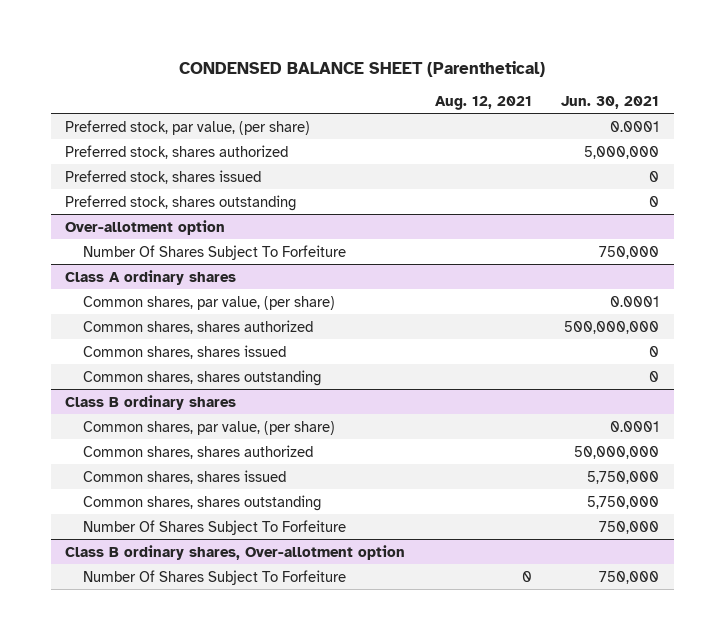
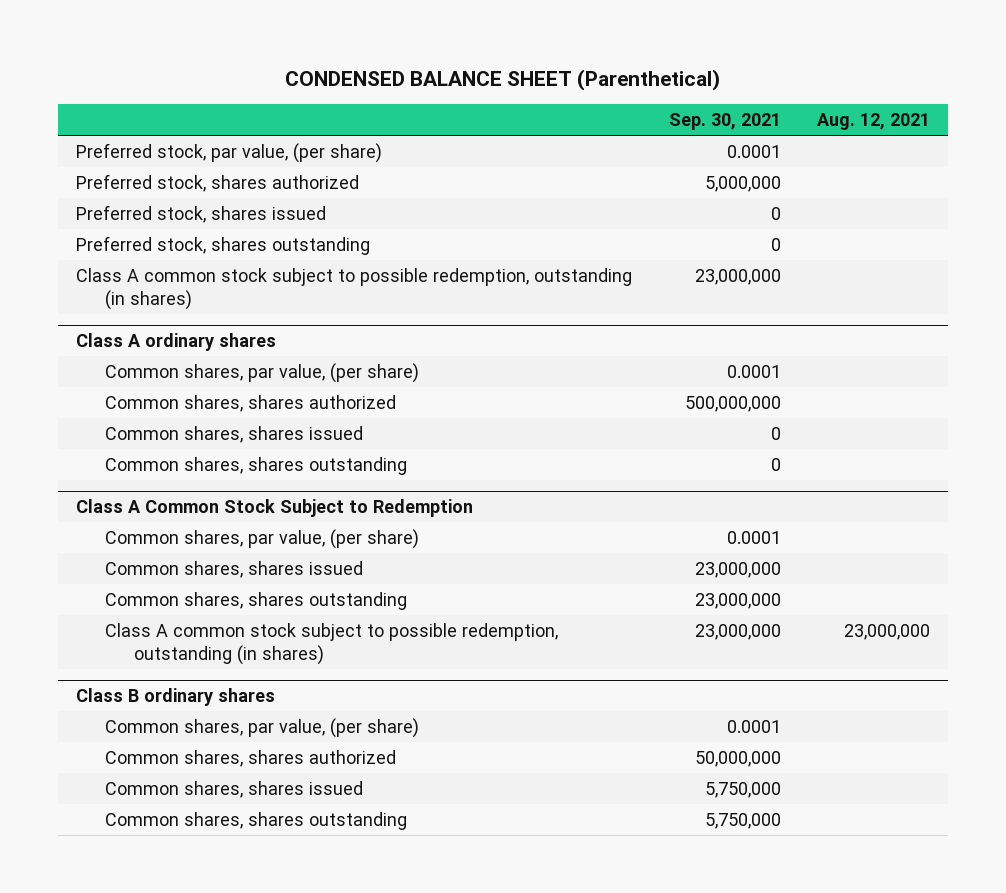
[561,95,660,109] Jun. 30, 2021 -> none
none -> [668,113,781,131] Sep. 30, 2021
[65,219,226,235] Over-allotment option -> none
[82,244,346,260] Number Of Shares Subject To Forfeiture -> none
none -> [76,267,633,310] Class A common stock subject to possible redemption, outstanding (in shares)
none -> [76,499,474,518] Class A Common Stock Subject to Redemption
none -> [105,528,420,549] Common shares, par value, (per share)
none -> [105,560,364,578] Common shares, shares issued
none -> [105,591,408,610] Common shares, shares outstanding
none -> [105,622,559,665] Class A common stock subject to possible redemption, outstanding (in shares)
[82,519,346,535] Number Of Shares Subject To Forfeiture -> none
[65,544,406,560] Class B ordinary shares, Over-allotment option -> none
[82,569,346,585] Number Of Shares Subject To Forfeiture -> none

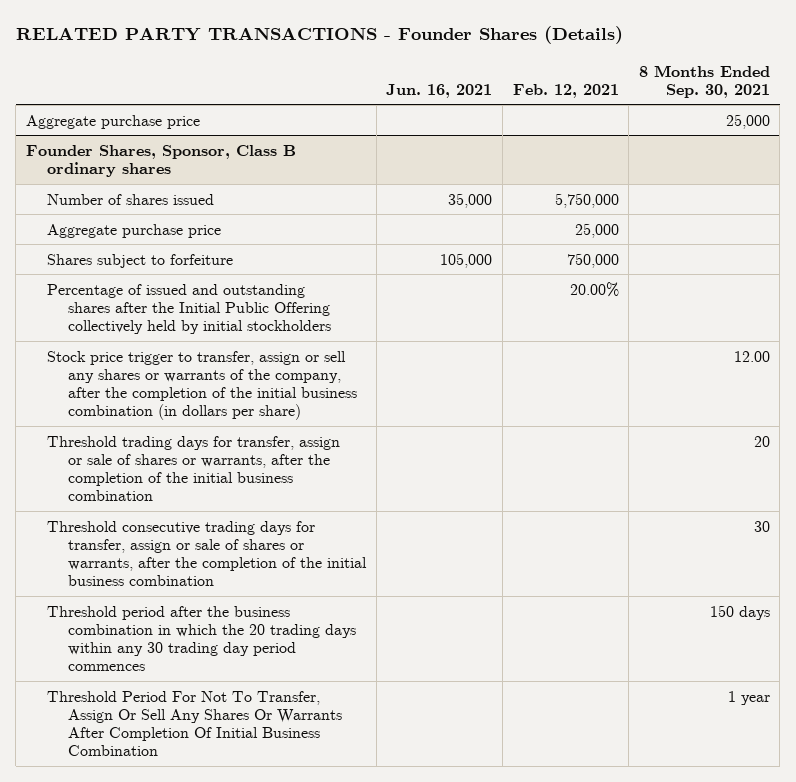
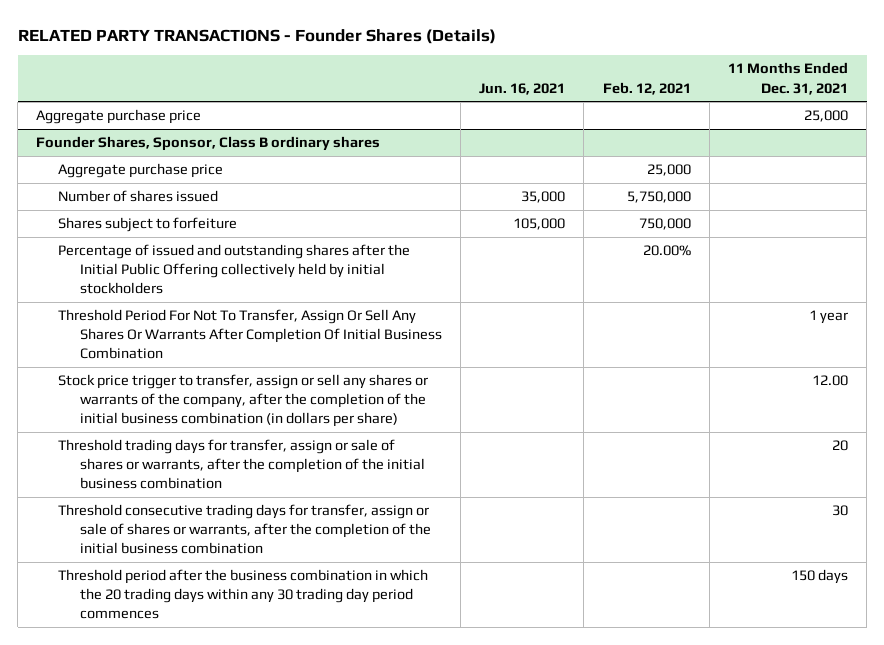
[638,64,770,98] 8 Months Ended Sep. 30, 2021 -> none
none -> [728,62,849,95] 11 Months Ended Dec. 31, 2021
[46,193,214,205] Number of shares issued -> [58,190,219,203] Number of shares issued
[46,690,343,757] Threshold Period For Not To Transfer, Assign Or Sell Any Shares Or Warrants After Completion Of Initial Business Combination -> [58,309,442,360] Threshold Period For Not To Transfer, Assign Or Sell Any Shares Or Warrants After Completion Of Initial Business Combination

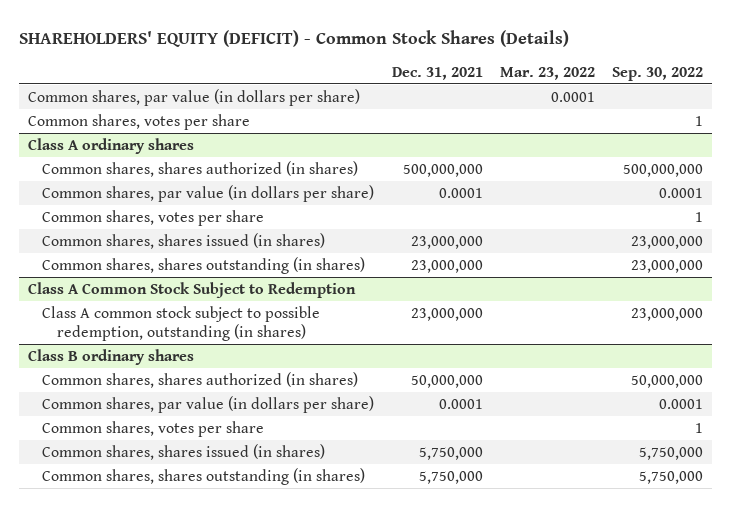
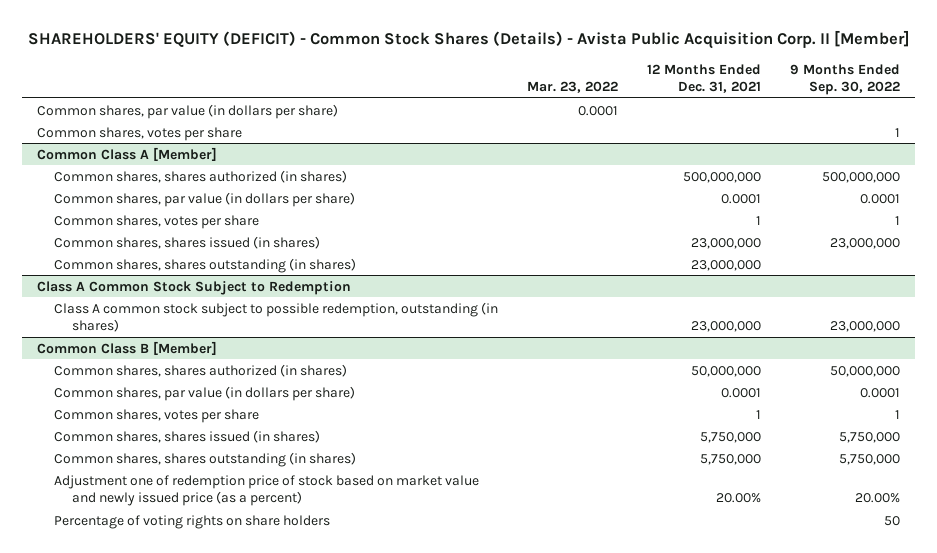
[19,29,570,47] SHAREHOLDERS' EQUITY (DEFICIT) - Common Stock Shares (Details) -> [27,30,910,50] SHAREHOLDERS' EQUITY (DEFICIT) - Common Stock Shares (Details) - Avista Public Acquisition Corp. II [Member]
[391,66,483,80] Dec. 31, 2021 -> none
[612,66,704,81] Sep. 30, 2022 -> none
none -> [647,63,762,94] 12 Months Ended Dec. 31, 2021
none -> [790,63,901,96] 9 Months Ended Sep. 30, 2022
[28,137,195,154] Class A ordinary shares -> [36,146,217,161] Common Class A [Member]
[28,348,195,365] Class B ordinary shares -> [36,340,217,355] Common Class B [Member]
none -> [54,474,480,507] Adjustment one of redemption price of stock based on market value and newly issued price (as a percent)
none -> [54,514,331,529] Percentage of voting rights on share holders

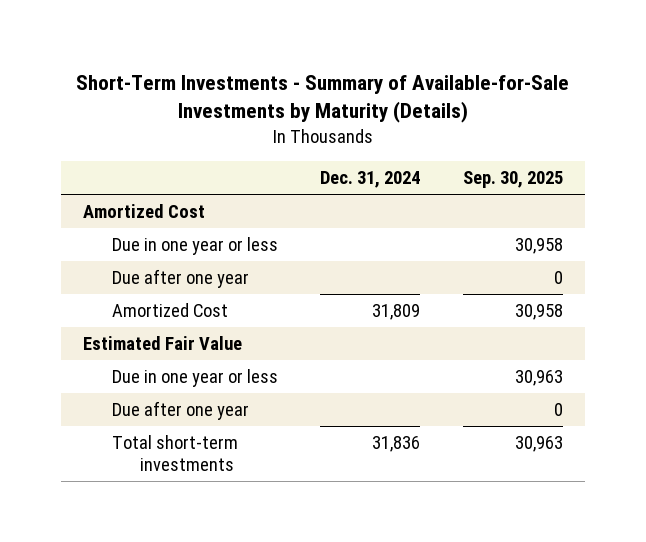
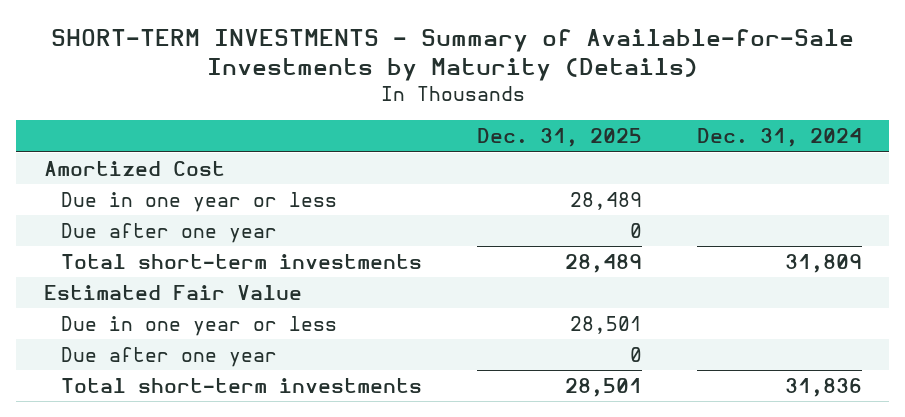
[76,74,570,124] Short-Term Investments - Summary of Available-for-Sale Investments by Maturity (Details) -> [50,28,854,82] SHORT-TERM INVESTMENTS - Summary of Available-for-Sale Investments by Maturity (Details)
[463,171,564,189] Sep. 30, 2025 -> none
none -> [476,128,642,148] Dec. 31, 2025
[111,302,228,317] Amortized Cost -> [61,253,423,269] Total short-term investments

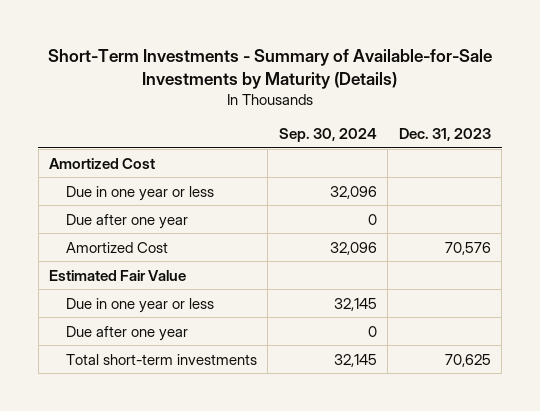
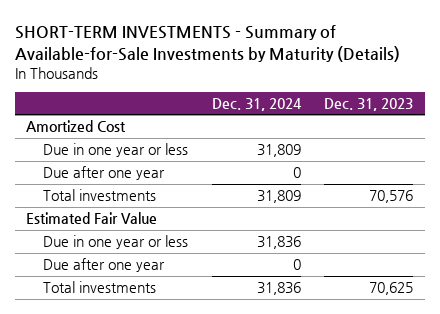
[48,48,493,89] Short-Term Investments - Summary of Available-for-Sale Investments by Maturity (Details) -> [14,24,400,62] SHORT-TERM INVESTMENTS - Summary of Available-for-Sale Investments by Maturity (Details)
[278,128,377,143] Sep. 30, 2024 -> none
none -> [211,97,302,111] Dec. 31, 2024
[66,241,169,253] Amortized Cost -> [43,189,157,202] Total investments
[66,353,258,365] Total short-term investments -> [43,281,157,294] Total investments

